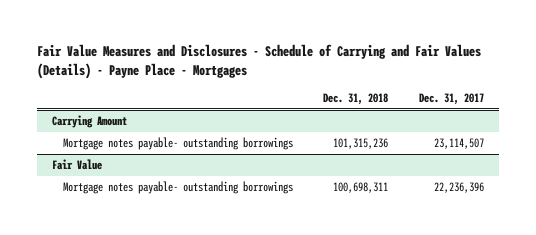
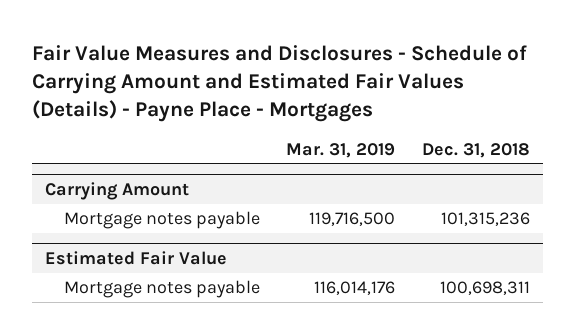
[36,43,481,79] Fair Value Measures and Disclosures - Schedule of Carrying and Fair Values (Details) - Payne Place - Mortgages -> [31,44,527,123] Fair Value Measures and Disclosures - Schedule of Carrying Amount and Estimated Fair Values (Details) - Payne Place - Mortgages
[418,92,484,105] Dec. 31, 2017 -> none
none -> [286,142,396,158] Mar. 31, 2019
[62,137,293,151] Mortgage notes payable- outstanding borrowings -> [63,211,260,230] Mortgage notes payable
[52,159,103,171] Fair Value -> [44,251,227,266] Estimated Fair Value
[62,181,293,195] Mortgage notes payable- outstanding borrowings -> [63,280,260,299] Mortgage notes payable

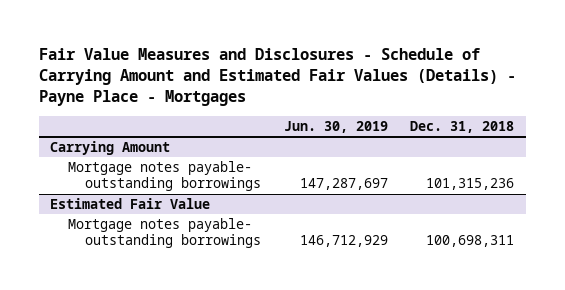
[286,142,396,158] Mar. 31, 2019 -> none
none -> [283,120,388,133] Jun. 30, 2019
[63,211,260,230] Mortgage notes payable -> [67,161,262,192] Mortgage notes payable- outstanding borrowings
[63,280,260,299] Mortgage notes payable -> [67,218,262,249] Mortgage notes payable- outstanding borrowings

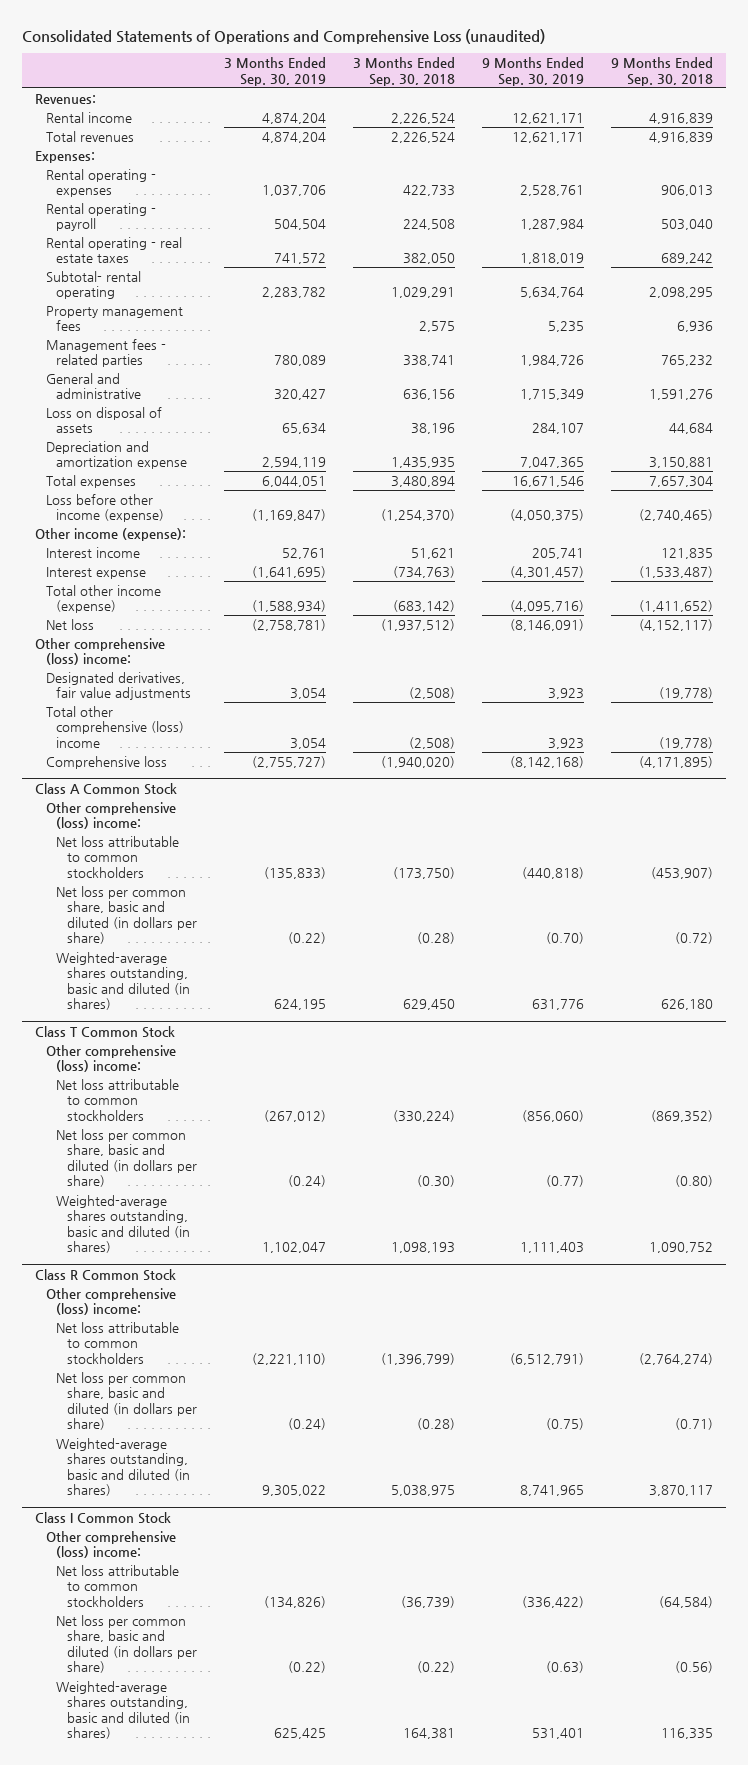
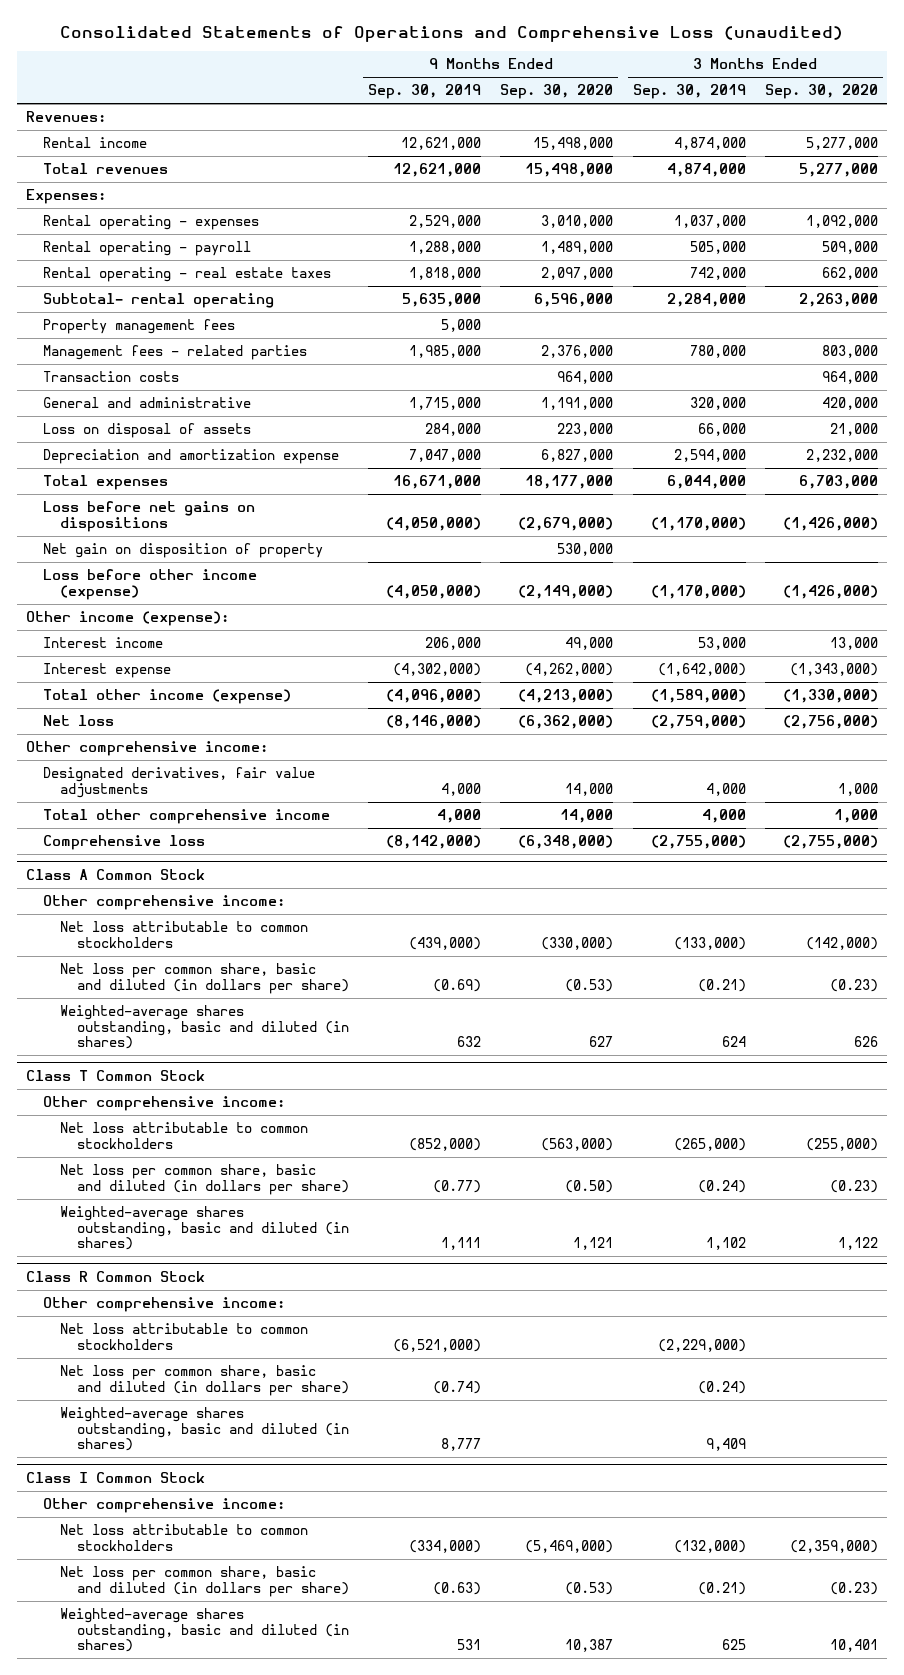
[353,57,456,86] 3 Months Ended Sep. 30, 2018 -> none
[610,57,713,86] 9 Months Ended Sep. 30, 2018 -> none
none -> [500,84,614,100] Sep. 30, 2020
none -> [764,84,878,100] Sep. 30, 2020
[262,112,327,124] 4,874,204 -> [673,137,746,151] 4,874,000
[512,112,585,124] 12,621,171 -> [401,137,482,151] 12,621,000
[262,131,327,143] 4,874,204 -> [666,163,746,178] 4,874,000
[512,131,585,143] 12,621,171 -> [393,163,482,178] 12,621,000
[262,185,327,197] 1,037,706 -> [673,215,746,229] 1,037,000
[520,185,585,197] 2,528,761 -> [409,215,482,229] 2,529,000
[274,219,327,231] 504,504 -> [689,241,746,255] 505,000
[520,219,585,231] 1,287,984 -> [409,241,482,255] 1,288,000
[274,253,327,265] 741,572 -> [689,267,746,281] 742,000
[520,253,585,265] 1,818,019 -> [409,267,482,281] 1,818,000
[262,287,327,299] 2,283,782 -> [666,293,746,308] 2,284,000
[520,287,585,299] 5,634,764 -> [402,293,482,308] 5,635,000
[548,321,585,333] 5,235 -> [441,319,482,333] 5,000
[274,355,327,367] 780,089 -> [689,345,746,359] 780,000
[520,355,585,367] 1,984,726 -> [409,345,482,359] 1,985,000
none -> [43,371,180,383] Transaction costs
[274,389,327,401] 320,427 -> [689,397,746,411] 320,000
[520,389,585,401] 1,715,349 -> [409,397,482,411] 1,715,000
[282,423,327,435] 65,634 -> [697,423,746,437] 66,000
[532,423,585,435] 284,107 -> [425,423,482,437] 284,000
[262,457,327,469] 2,594,119 -> [673,449,746,463] 2,594,000
[520,457,585,469] 7,047,365 -> [409,449,482,463] 7,047,000
[262,475,327,487] 6,044,051 -> [666,475,746,490] 6,044,000
[512,475,585,487] 16,671,546 -> [393,475,482,490] 16,671,000
none -> [43,501,256,532] Loss before net gains on dispositions
none -> [43,543,324,559] Net gain on disposition of property
[252,509,327,522] (1,169,847) -> [650,584,746,599] (1,170,000)
[510,509,585,522] (4,050,375) -> [386,584,482,599] (4,050,000)
[282,547,327,559] 52,761 -> [697,637,746,651] 53,000
[532,547,585,559] 205,741 -> [425,637,482,651] 206,000
[252,565,327,578] (1,641,695) -> [657,663,746,677] (1,642,000)
[510,565,585,578] (4,301,457) -> [393,663,482,677] (4,302,000)
[252,600,327,613] (1,588,934) -> [650,689,746,704] (1,589,000)
[510,600,585,613] (4,095,716) -> [386,689,482,704] (4,096,000)
[252,618,327,631] (2,758,781) -> [650,715,746,730] (2,759,000)
[510,618,585,631] (8,146,091) -> [386,715,482,730] (8,146,000)
[35,637,166,666] Other comprehensive (loss) income: -> [26,741,269,757] Other comprehensive income:
[290,688,327,700] 3,054 -> [705,782,746,796] 4,000
[548,688,585,700] 3,923 -> [441,782,482,796] 4,000
[45,705,185,748] Total other comprehensive (loss) income -> [43,809,331,825] Total other comprehensive income
[290,737,327,749] 3,054 -> [701,809,746,824] 4,000
[548,737,585,749] 3,923 -> [437,809,482,824] 4,000
[252,755,327,768] (2,755,727) -> [650,835,746,850] (2,755,000)
[510,755,585,768] (8,142,168) -> [386,835,482,850] (8,142,000)
[45,801,176,830] Other comprehensive (loss) income: -> [43,895,286,911] Other comprehensive income:
[264,866,327,879] (135,833) -> [673,936,746,950] (133,000)
[522,866,585,879] (440,818) -> [409,936,482,950] (439,000)
[288,932,327,945] (0.22) -> [697,978,746,992] (0.21)
[546,932,585,945] (0.70) -> [433,978,482,992] (0.69)
[274,999,327,1011] 624,195 -> [721,1036,746,1048] 624
[532,999,585,1011] 631,776 -> [457,1036,482,1048] 632
[45,1044,176,1073] Other comprehensive (loss) income: -> [43,1096,286,1112] Other comprehensive income:
[264,1109,327,1122] (267,012) -> [673,1137,746,1151] (265,000)
[522,1109,585,1122] (856,060) -> [409,1137,482,1151] (852,000)
[262,1242,327,1254] 1,102,047 -> [705,1237,746,1251] 1,102
[520,1242,585,1254] 1,111,403 -> [441,1237,482,1251] 1,111
[45,1287,176,1316] Other comprehensive (loss) income: -> [43,1297,286,1313] Other comprehensive income:
[252,1352,327,1365] (2,221,110) -> [657,1338,746,1352] (2,229,000)
[510,1352,585,1365] (6,512,791) -> [393,1338,482,1352] (6,521,000)
[546,1418,585,1431] (0.75) -> [433,1380,482,1394] (0.74)
[262,1485,327,1497] 9,305,022 -> [705,1438,746,1452] 9,409
[520,1485,585,1497] 8,741,965 -> [441,1438,482,1452] 8,777
[45,1530,176,1559] Other comprehensive (loss) income: -> [43,1498,286,1514] Other comprehensive income:
[264,1595,327,1608] (134,826) -> [673,1539,746,1553] (132,000)
[522,1595,585,1608] (336,422) -> [409,1539,482,1553] (334,000)
[288,1661,327,1674] (0.22) -> [697,1581,746,1595] (0.21)
[274,1728,327,1740] 625,425 -> [721,1639,746,1651] 625
[532,1728,585,1740] 531,401 -> [457,1639,482,1651] 531

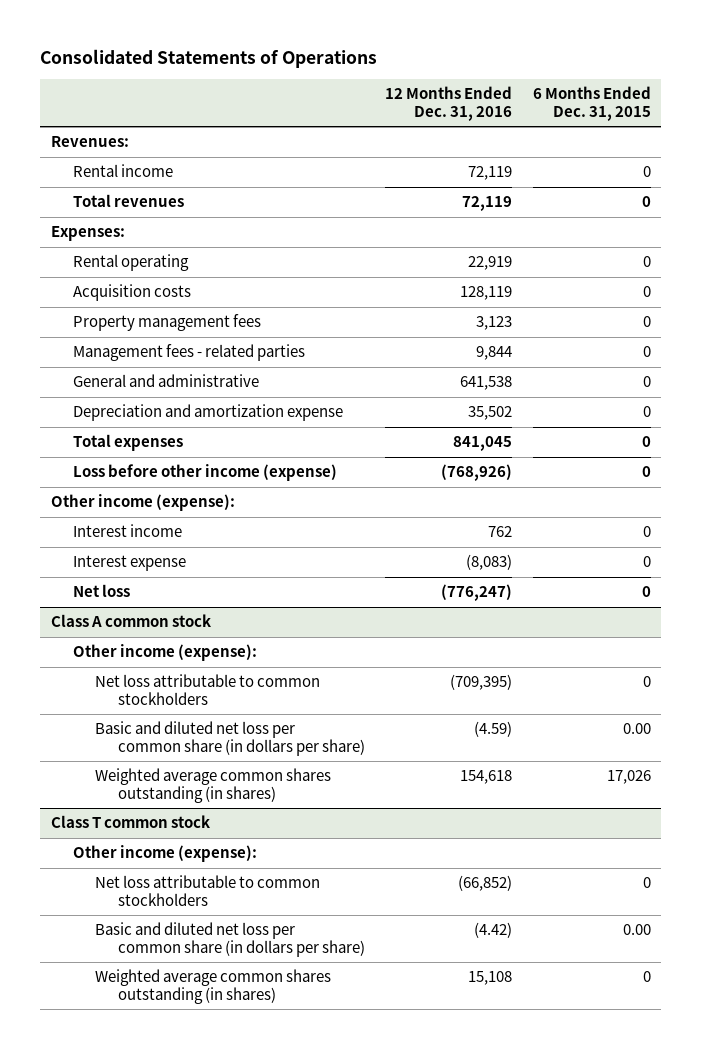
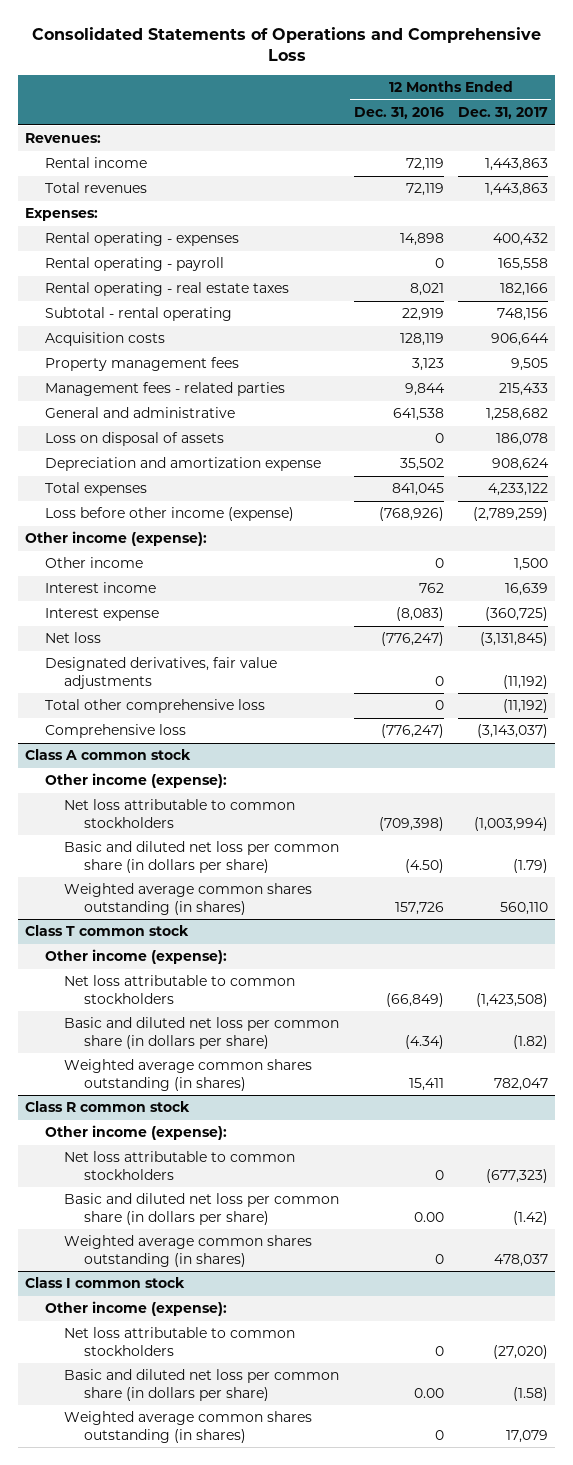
[40,48,378,68] Consolidated Statements of Operations -> [31,26,541,62] Consolidated Statements of Operations and Comprehensive Loss
[532,86,651,121] 6 Months Ended Dec. 31, 2015 -> none
none -> [457,107,548,120] Dec. 31, 2017
none -> [44,232,239,247] Rental operating - expenses
none -> [44,257,224,272] Rental operating - payroll
none -> [44,282,289,297] Rental operating - real estate taxes
[73,254,190,272] Rental operating -> [44,307,232,322] Subtotal - rental operating
none -> [44,432,224,447] Loss on disposal of assets
none -> [44,557,143,569] Other income
none -> [44,657,277,689] Designated derivatives, fair value adjustments
none -> [44,699,265,714] Total other comprehensive loss
none -> [44,724,186,739] Comprehensive loss
[450,674,513,691] (709,395) -> [378,816,444,831] (709,398)
[474,721,513,738] (4.59) -> [404,858,444,873] (4.50)
[460,770,513,785] 154,618 -> [394,901,444,915] 157,726
[458,875,513,892] (66,852) -> [385,992,444,1007] (66,849)
[474,922,513,939] (4.42) -> [404,1034,444,1049] (4.34)
[468,971,513,986] 15,108 -> [408,1077,444,1091] 15,411
none -> [25,1101,191,1113] Class R common stock
none -> [44,1125,227,1141] Other income (expense):
none -> [64,1151,296,1180] Net loss attributable to common stockholders
none -> [64,1193,340,1225] Basic and diluted net loss per common share (in dollars per share)
none -> [64,1235,313,1267] Weighted average common shares outstanding (in shares)
none -> [25,1277,186,1289] Class I common stock
none -> [44,1301,227,1317] Other income (expense):
none -> [64,1327,296,1356] Net loss attributable to common stockholders
none -> [64,1369,340,1401] Basic and diluted net loss per common share (in dollars per share)
none -> [64,1411,313,1443] Weighted average common shares outstanding (in shares)

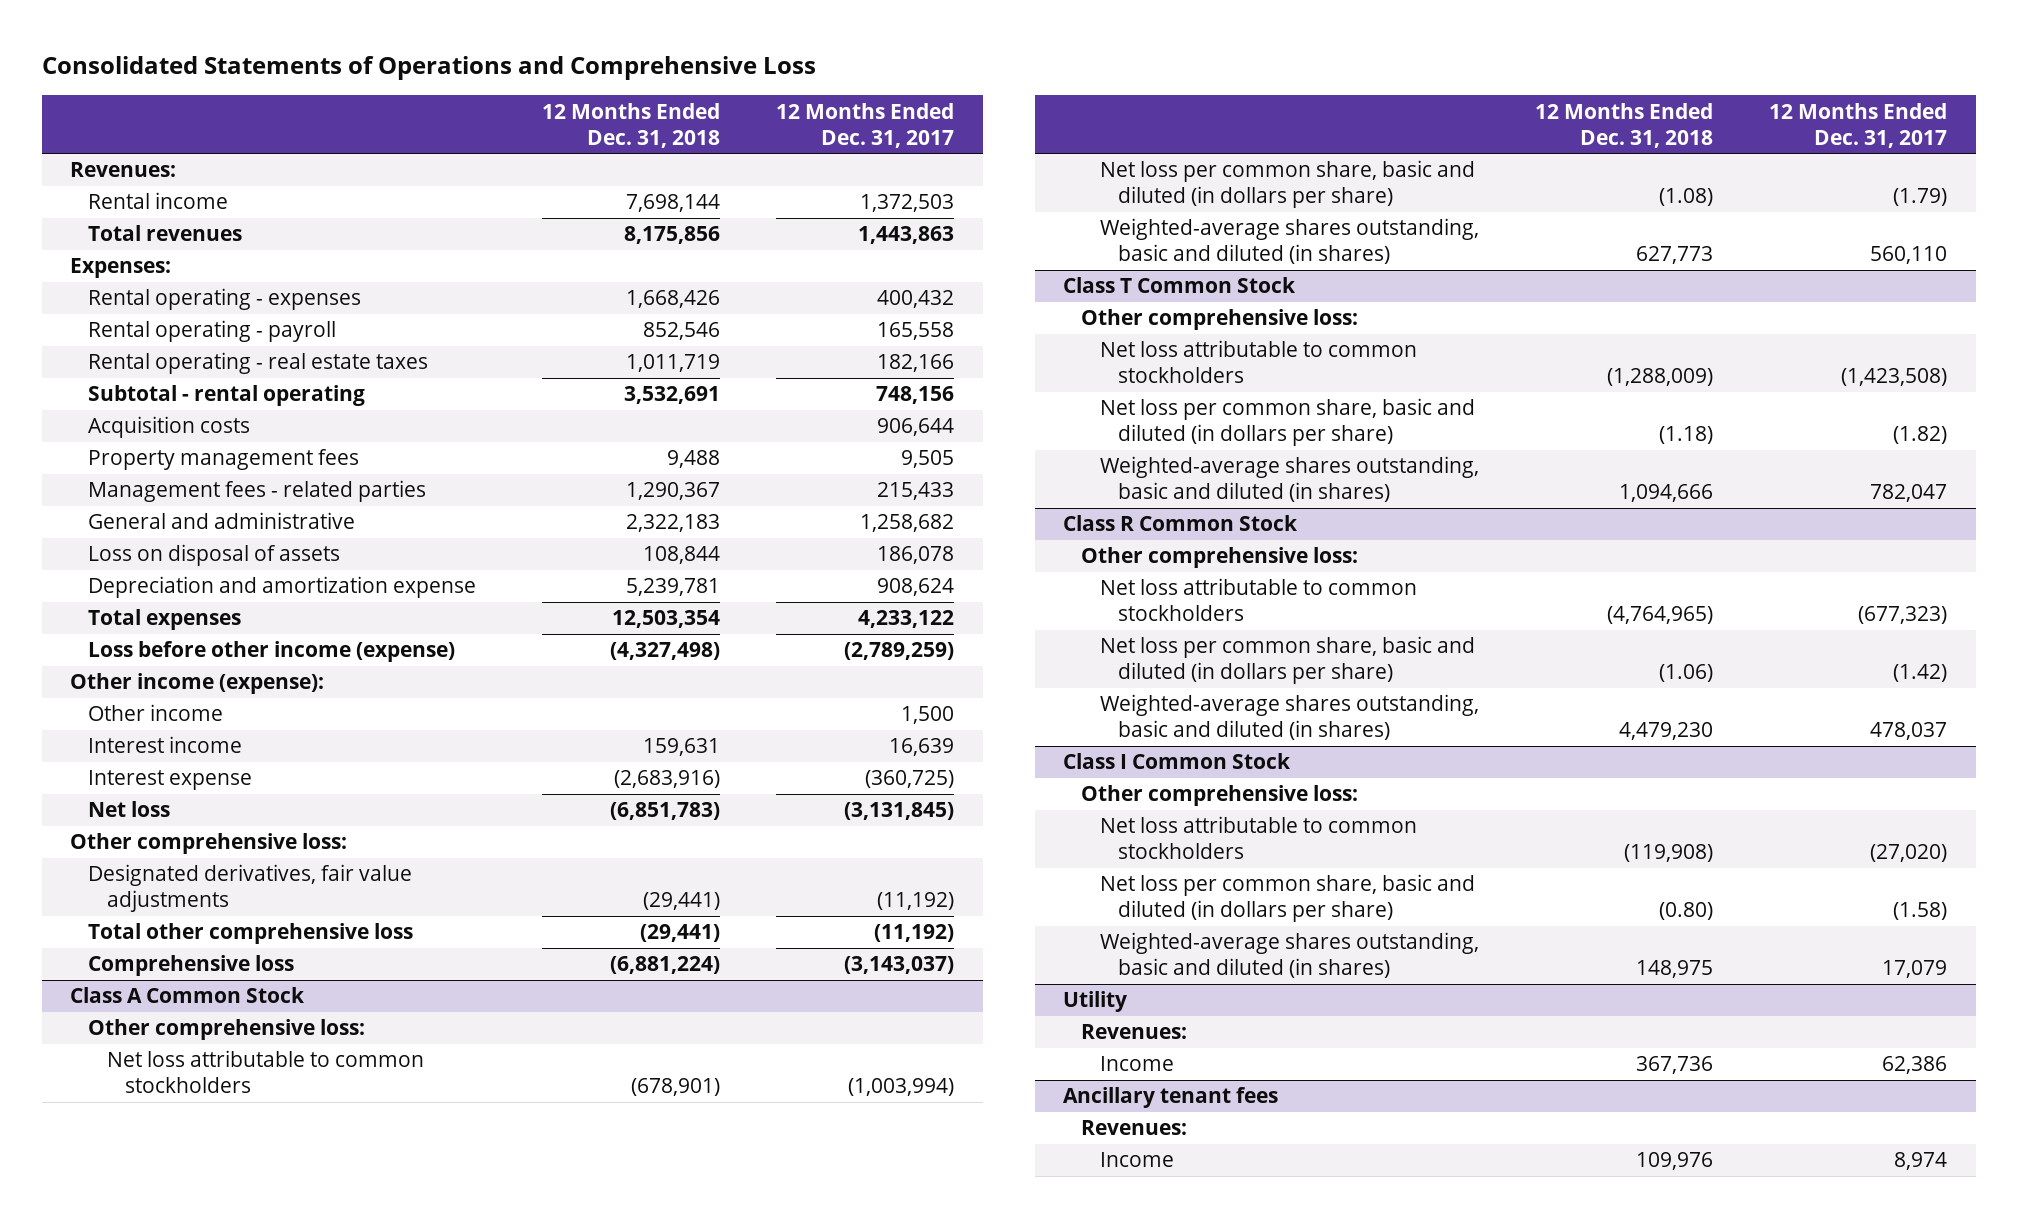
[353,107,444,120] Dec. 31, 2016 -> none
none -> [541,102,720,148] 12 Months Ended Dec. 31, 2018
[484,158,548,172] 1,443,863 -> [860,194,955,213] 1,372,503
none -> [70,833,348,855] Other comprehensive loss:
[44,773,227,789] Other income (expense): -> none
[25,749,192,761] Class A common stock -> [70,987,306,1004] Class A Common Stock
none -> [88,1019,366,1041] Other comprehensive loss:
[44,949,227,965] Other income (expense): -> none
[64,841,340,873] Basic and diluted net loss per common share (in dollars per share) -> [1099,160,1475,209] Net loss per common share, basic and diluted (in dollars per share)
[64,883,313,915] Weighted average common shares outstanding (in shares) -> [1099,218,1479,265] Weighted-average shares outstanding, basic and diluted (in shares)
[25,925,190,937] Class T common stock -> [1063,277,1297,294] Class T Common Stock
none -> [1081,309,1359,331] Other comprehensive loss:
[44,1125,227,1141] Other income (expense): -> none
[64,1017,340,1049] Basic and diluted net loss per common share (in dollars per share) -> [1099,398,1475,447] Net loss per common share, basic and diluted (in dollars per share)
[64,1059,313,1091] Weighted average common shares outstanding (in shares) -> [1099,456,1479,503] Weighted-average shares outstanding, basic and diluted (in shares)
[25,1101,191,1113] Class R common stock -> [1063,515,1299,532] Class R Common Stock
none -> [1081,547,1359,569] Other comprehensive loss:
[44,1301,227,1317] Other income (expense): -> none
[64,1193,340,1225] Basic and diluted net loss per common share (in dollars per share) -> [1099,636,1475,685] Net loss per common share, basic and diluted (in dollars per share)
[64,1235,313,1267] Weighted average common shares outstanding (in shares) -> [1099,694,1479,741] Weighted-average shares outstanding, basic and diluted (in shares)
[25,1277,186,1289] Class I common stock -> [1063,753,1292,770] Class I Common Stock
none -> [1081,785,1359,807] Other comprehensive loss:
[64,1369,340,1401] Basic and diluted net loss per common share (in dollars per share) -> [1099,874,1475,923] Net loss per common share, basic and diluted (in dollars per share)
[64,1411,313,1443] Weighted average common shares outstanding (in shares) -> [1099,932,1479,979] Weighted-average shares outstanding, basic and diluted (in shares)
none -> [1063,991,1128,1013] Utility
none -> [1081,1024,1188,1040] Revenues:
none -> [1099,1056,1174,1072] Income
none -> [1063,1087,1279,1109] Ancillary tenant fees
none -> [1081,1120,1188,1136] Revenues:
none -> [1099,1152,1174,1168] Income

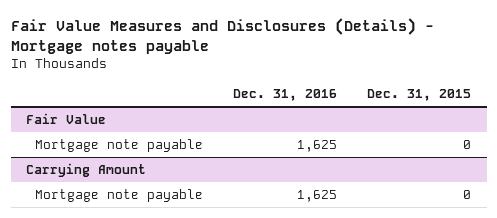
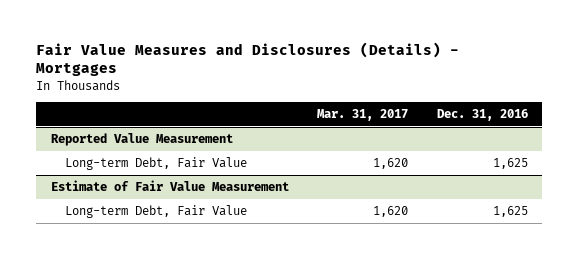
[10,17,434,54] Fair Value Measures and Disclosures (Details) - Mortgage notes payable -> [36,41,460,77] Fair Value Measures and Disclosures (Details) - Mortgages
[367,88,472,101] Dec. 31, 2015 -> none
none -> [317,108,409,121] Mar. 31, 2017
[25,113,106,125] Fair Value -> [50,133,233,147] Reported Value Measurement
[34,139,203,153] Mortgage note payable -> [64,157,247,171] Long-term Debt, Fair Value
[25,163,146,178] Carrying Amount -> [50,180,289,192] Estimate of Fair Value Measurement
[34,189,203,203] Mortgage note payable -> [64,205,247,219] Long-term Debt, Fair Value

